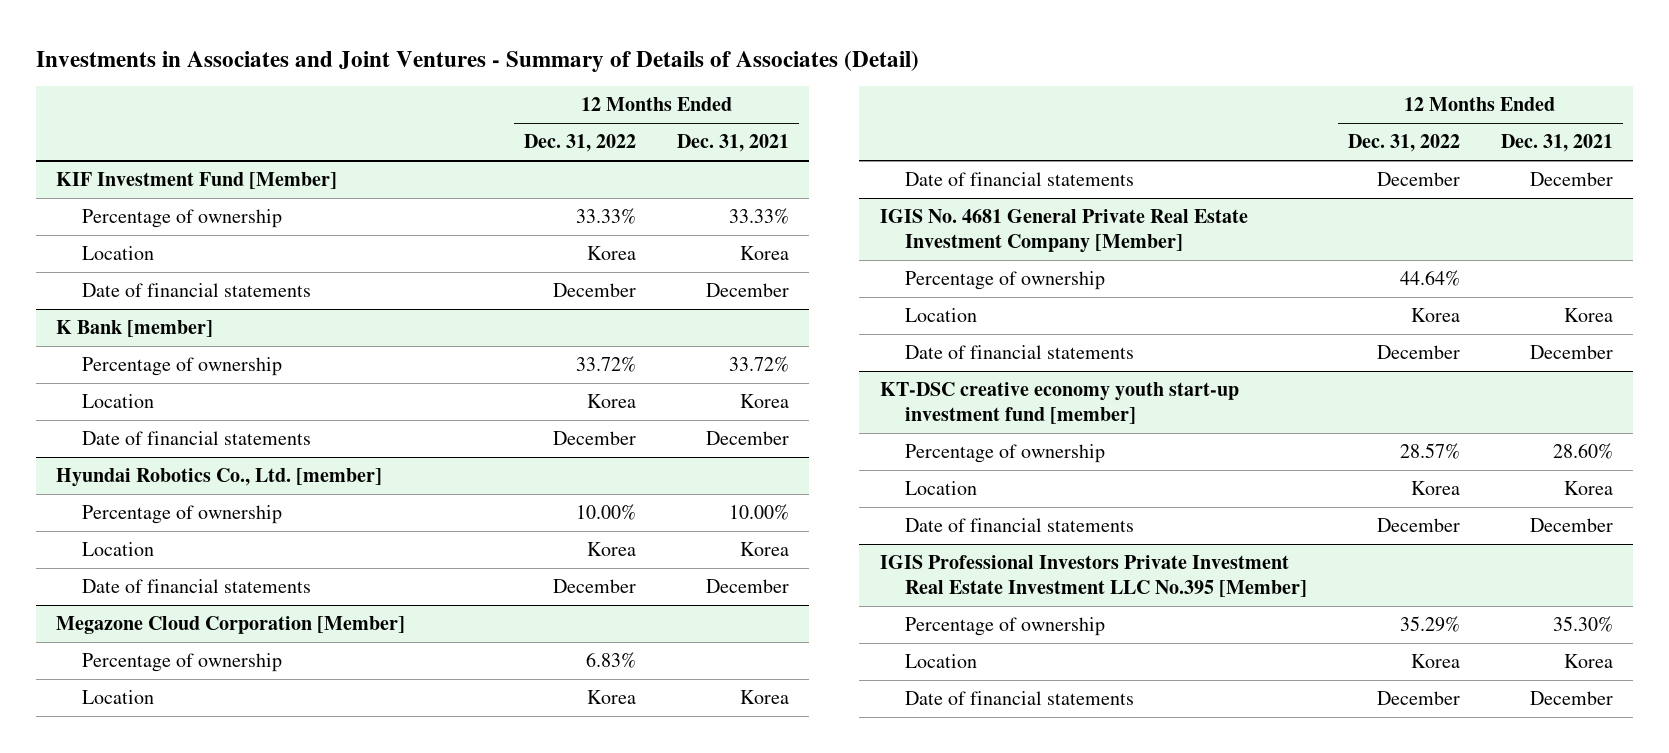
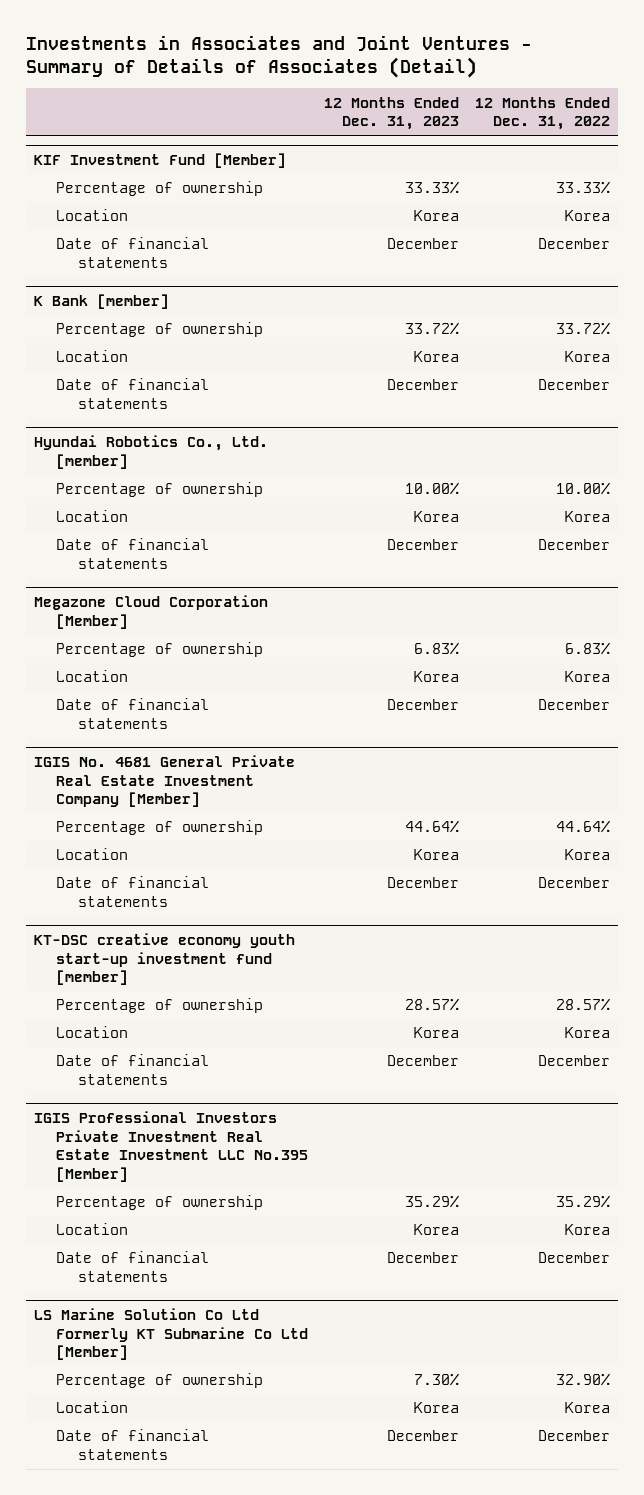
[677,134,790,153] Dec. 31, 2021 -> none
none -> [324,96,460,131] 12 Months Ended Dec. 31, 2023
none -> [34,1307,309,1361] LS Marine Solution Co Ltd Formerly KT Submarine Co Ltd [Member]
none -> [56,1373,264,1389] Percentage of ownership
none -> [56,1401,129,1414] Location
none -> [56,1429,210,1461] Date of financial statements

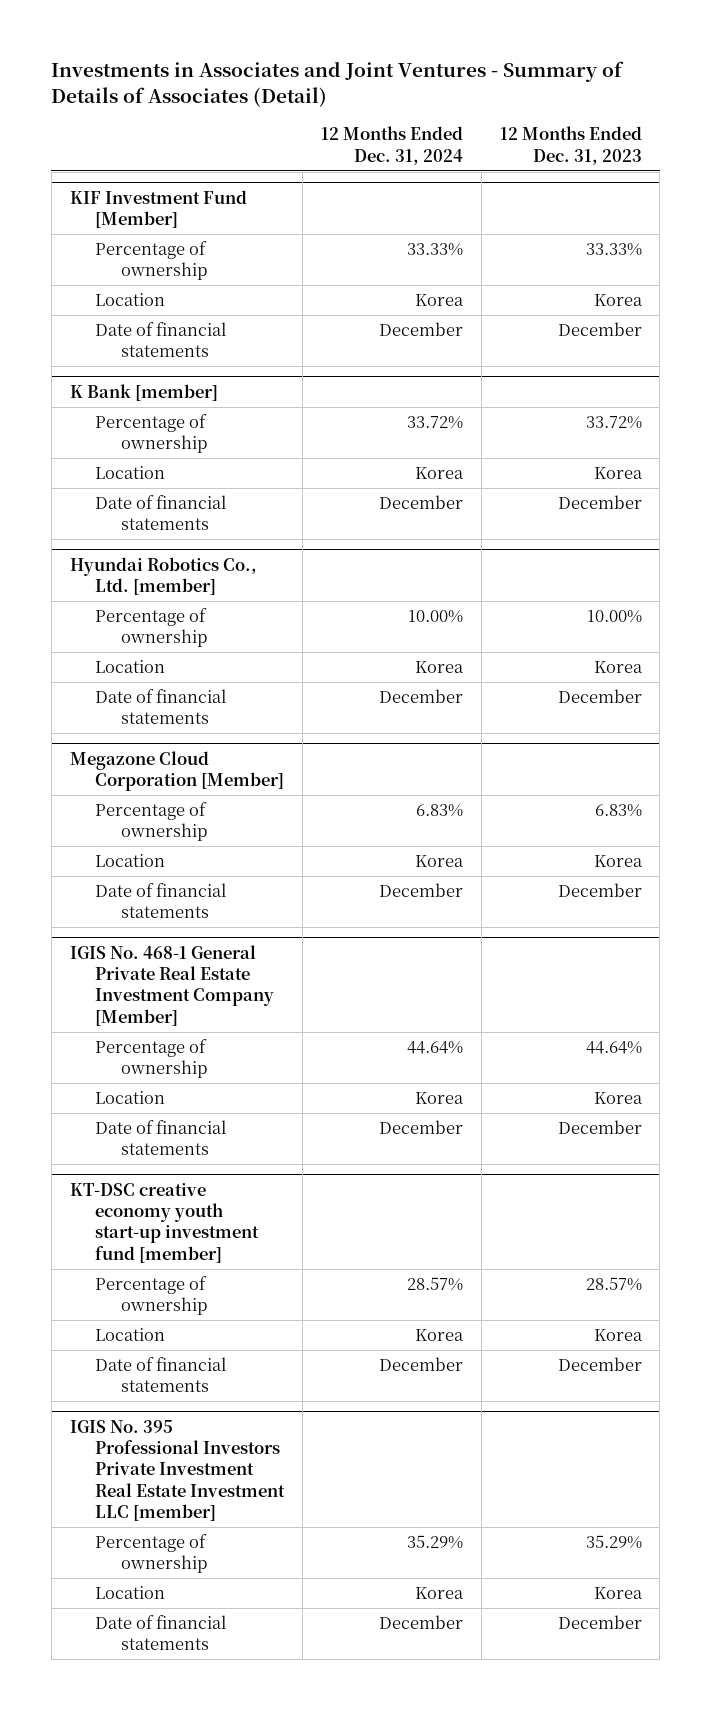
[474,96,610,131] 12 Months Ended Dec. 31, 2022 -> none
none -> [320,126,463,165] 12 Months Ended Dec. 31, 2024
[34,754,296,808] IGIS No. 4681 General Private Real Estate Investment Company [Member] -> [69,944,275,1026] IGIS No. 468-1 General Private Real Estate Investment Company [Member]
[34,1110,309,1182] IGIS Professional Investors Private Investment Real Estate Investment LLC No.395 [Member] -> [69,1419,286,1521] IGIS No. 395 Professional Investors Private Investment Real Estate Investment LLC [member]
[34,1307,309,1361] LS Marine Solution Co Ltd Formerly KT Submarine Co Ltd [Member] -> none
[56,1373,264,1389] Percentage of ownership -> none
[56,1401,129,1414] Location -> none
[56,1429,210,1461] Date of financial statements -> none

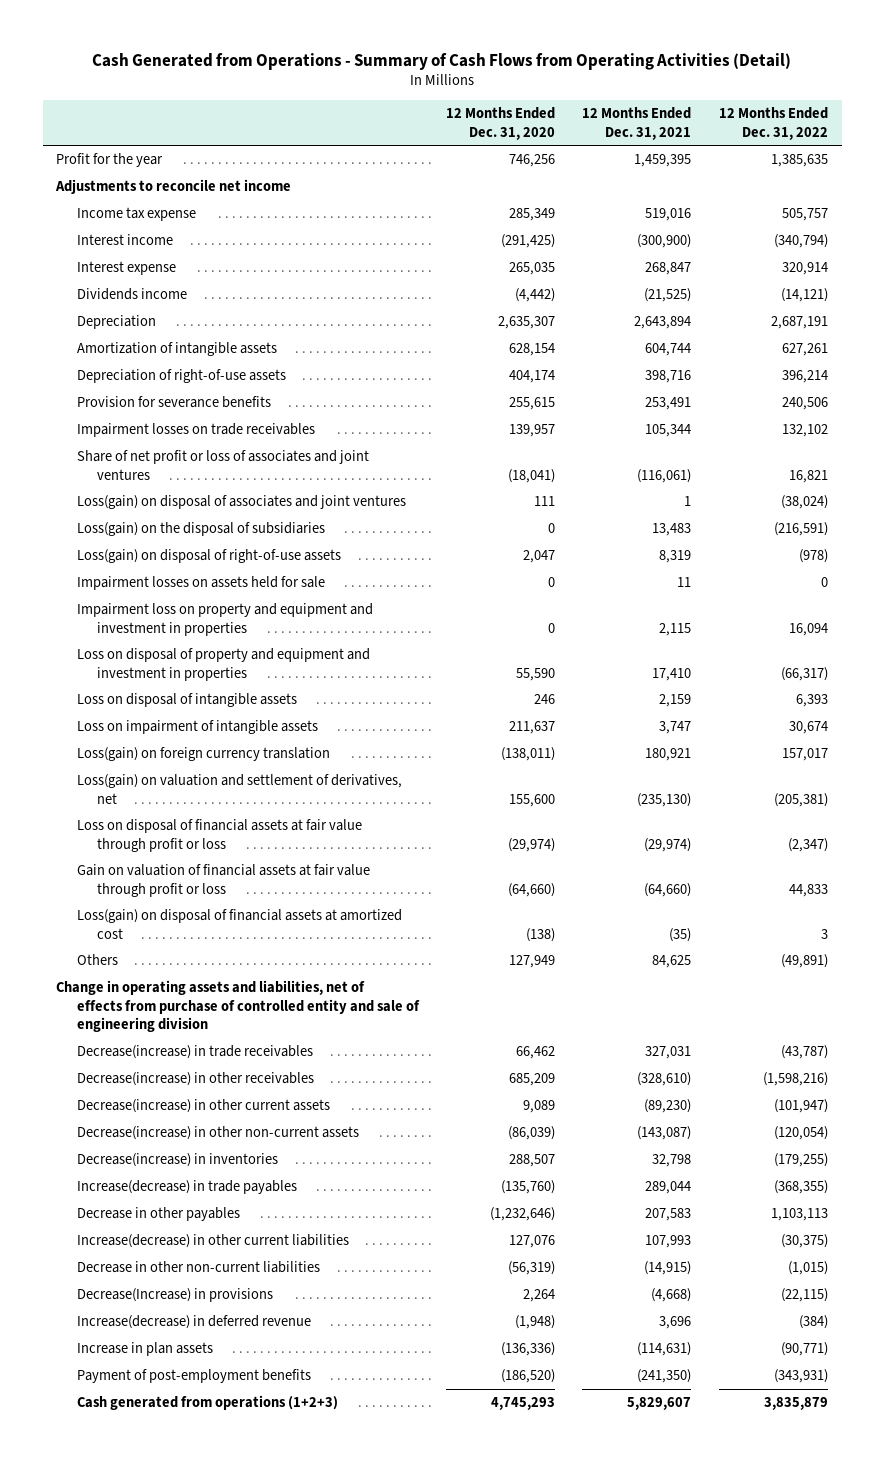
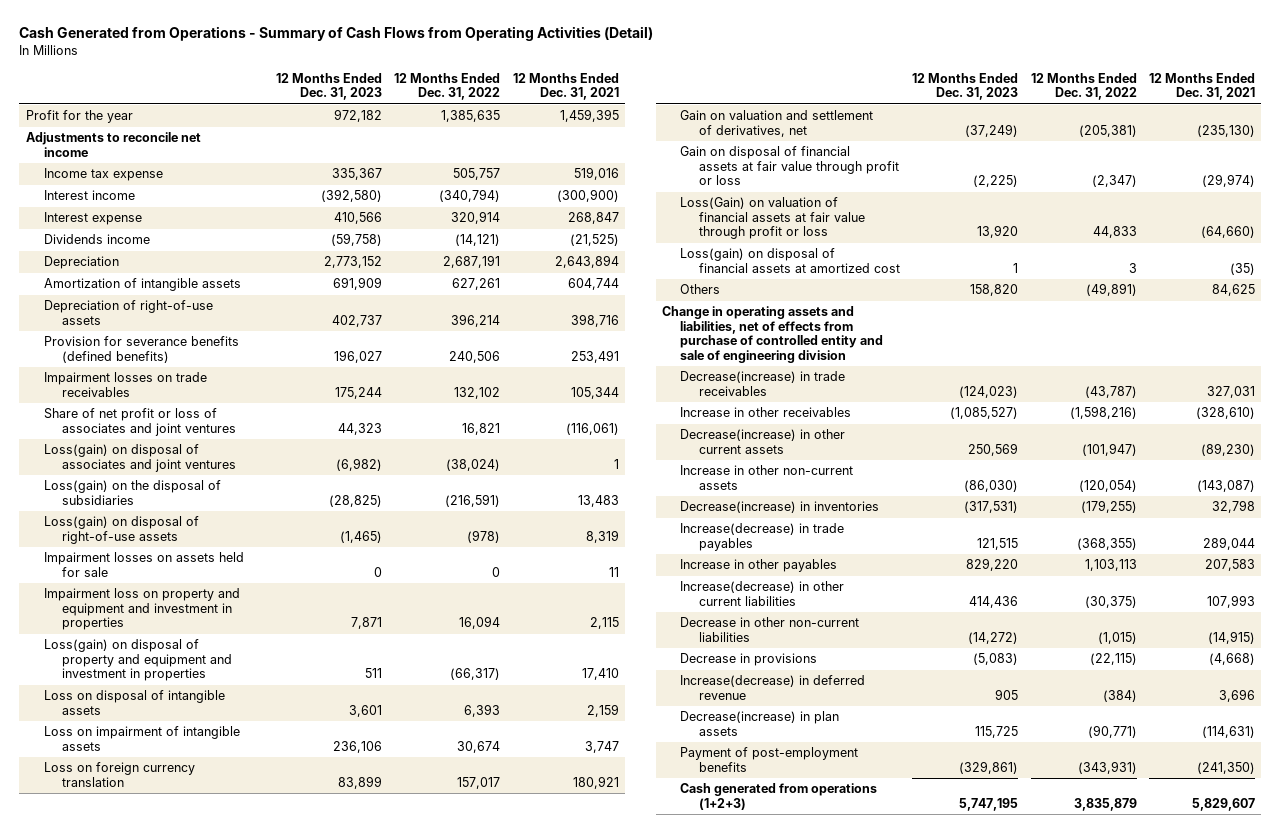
[445,107,555,140] 12 Months Ended Dec. 31, 2020 -> none
none -> [275,72,382,101] 12 Months Ended Dec. 31, 2023
[76,396,271,409] Provision for severance benefits -> [43,336,239,363] Provision for severance benefits (defined benefits)
[76,648,370,681] Loss on disposal of property and equipment and investment in properties -> [43,639,233,682] Loss(gain) on disposal of property and equipment and investment in properties
[76,747,330,762] Loss(gain) on foreign currency translation -> [43,762,195,787] Loss on foreign currency translation
[76,774,402,804] Loss(gain) on valuation and settlement of derivatives, net -> [680,110,874,137] Gain on valuation and settlement of derivatives, net
[76,819,362,852] Loss on disposal of financial assets at fair value through profit or loss -> [680,146,899,186] Gain on disposal of financial assets at fair value through profit or loss
[76,864,370,897] Gain on valuation of financial assets at fair value through profit or loss -> [680,197,865,240] Loss(Gain) on valuation of financial assets at fair value through profit or loss
[76,1072,314,1087] Decrease(increase) in other receivables -> [680,407,852,418] Increase in other receivables
[76,1126,359,1141] Decrease(increase) in other non-current assets -> [680,465,854,490] Increase in other non-current assets
[76,1207,240,1222] Decrease in other payables -> [680,559,838,573] Increase in other payables
[76,1288,273,1303] Decrease(Increase) in provisions -> [680,653,818,667] Decrease in provisions
[76,1342,213,1357] Increase in plan assets -> [680,711,840,736] Decrease(increase) in plan assets

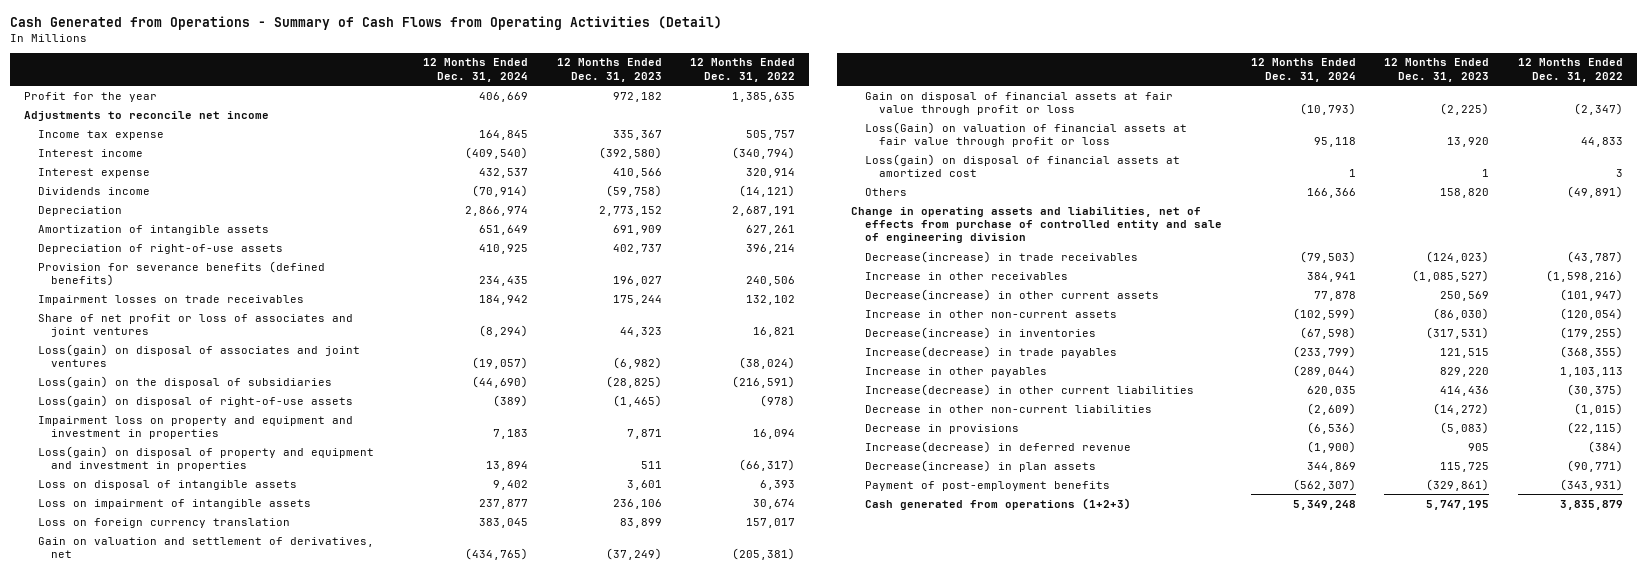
[512,72,619,101] 12 Months Ended Dec. 31, 2021 -> none
none -> [423,58,529,82] 12 Months Ended Dec. 31, 2024
[43,552,244,577] Impairment losses on assets held for sale -> none

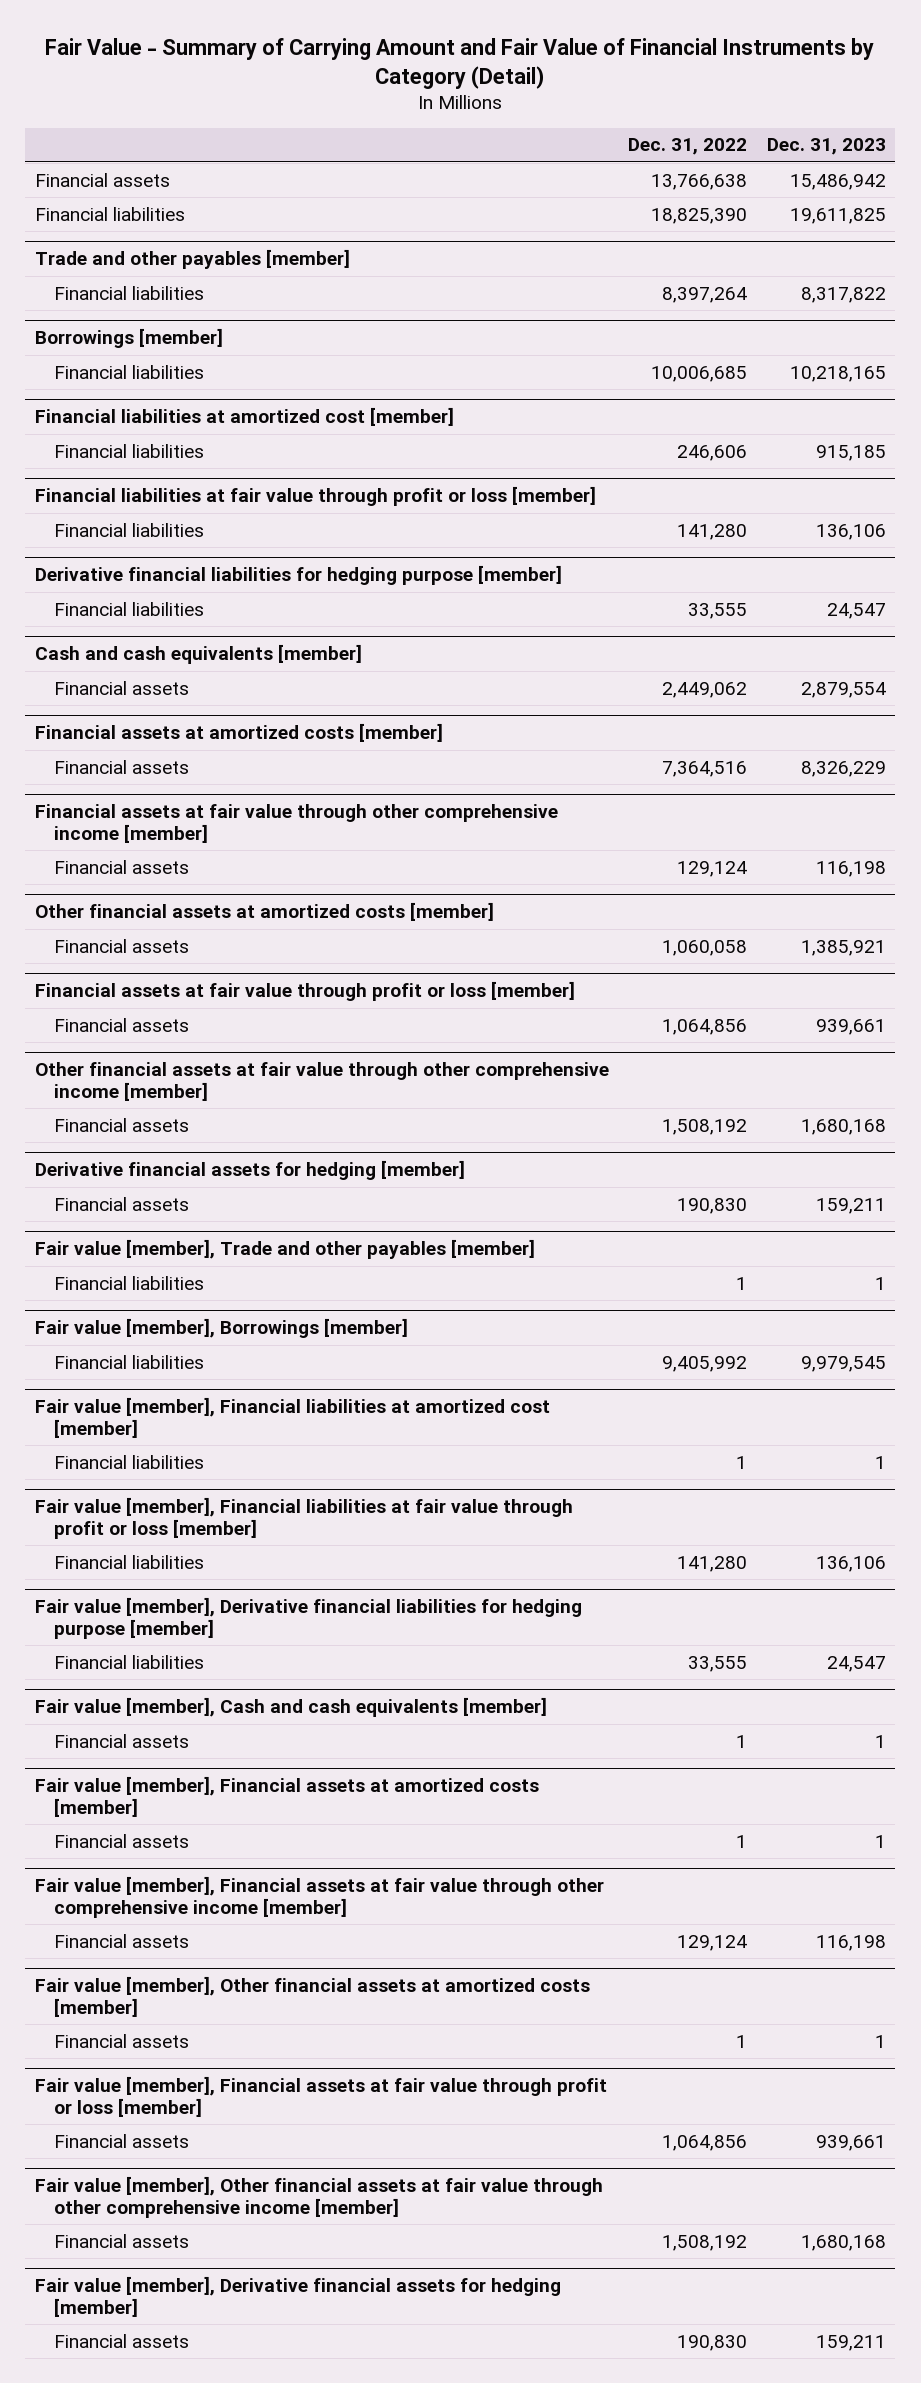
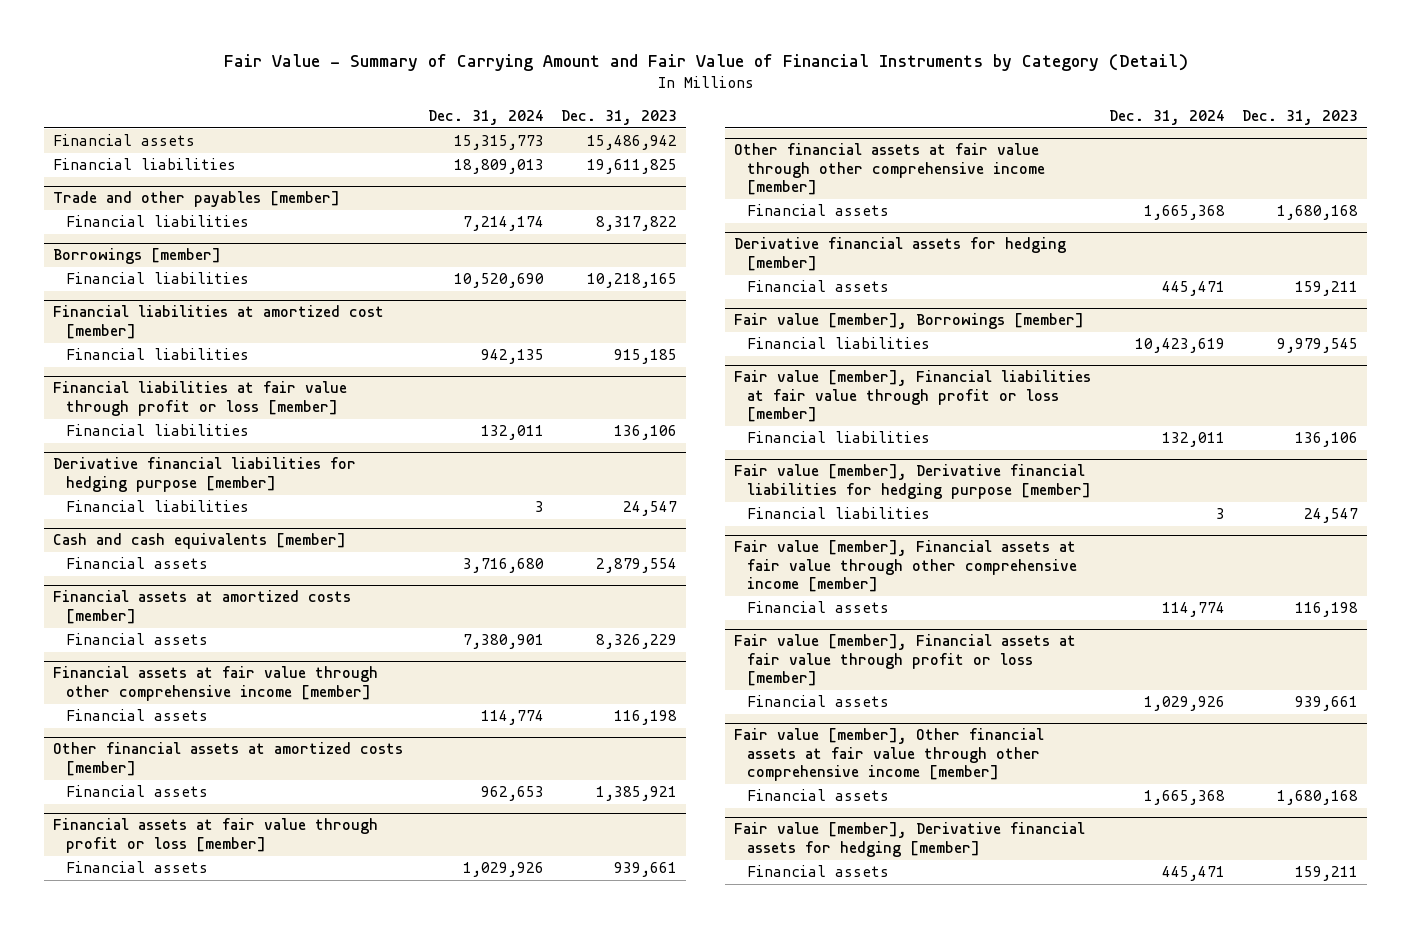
[628,138,748,156] Dec. 31, 2022 -> none
none -> [427,109,544,125] Dec. 31, 2024
[35,1239,536,1260] Fair value [member], Trade and other payables [member] -> none
[54,1275,205,1290] Financial liabilities -> none
[35,1397,551,1439] Fair value [member], Financial liabilities at amortized cost [member] -> none
[54,1454,205,1469] Financial liabilities -> none
[35,1697,548,1718] Fair value [member], Cash and cash equivalents [member] -> none
[54,1733,190,1748] Financial assets -> none
[35,1776,540,1818] Fair value [member], Financial assets at amortized costs [member] -> none
[54,1833,190,1848] Financial assets -> none
[35,1976,591,2018] Fair value [member], Other financial assets at amortized costs [member] -> none
[54,2033,190,2048] Financial assets -> none

